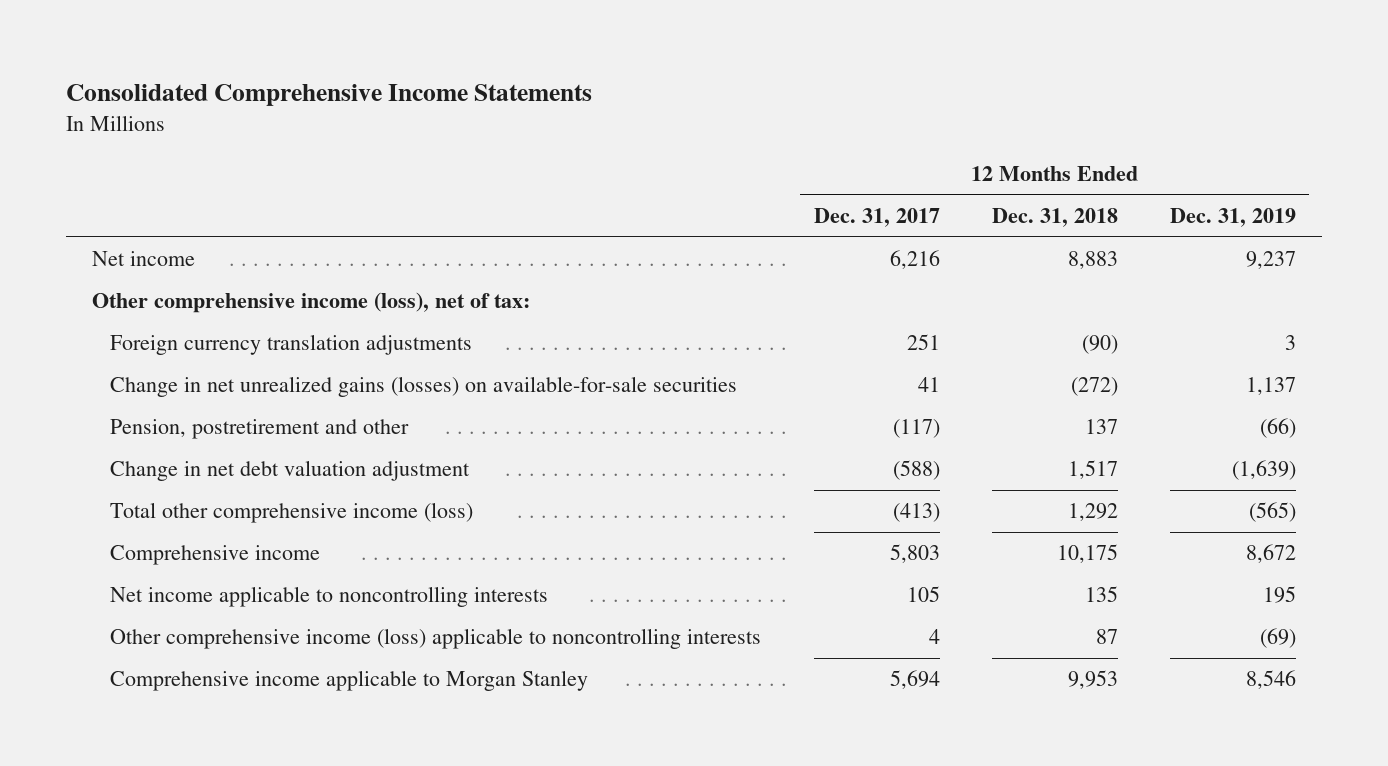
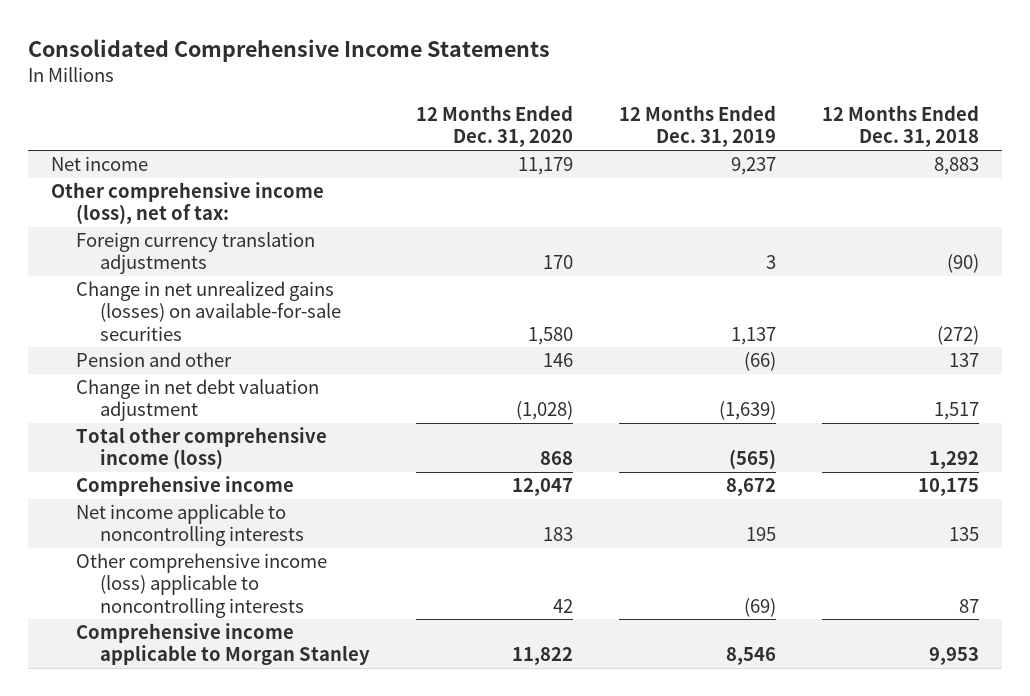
[813,208,940,228] Dec. 31, 2017 -> none
none -> [416,105,574,148] 12 Months Ended Dec. 31, 2020
[110,419,410,440] Pension, postretirement and other -> [75,352,232,368] Pension and other

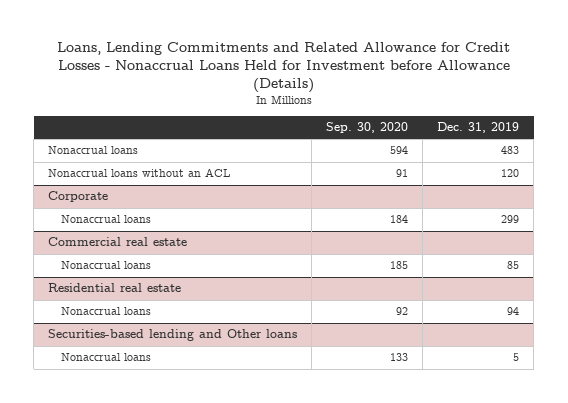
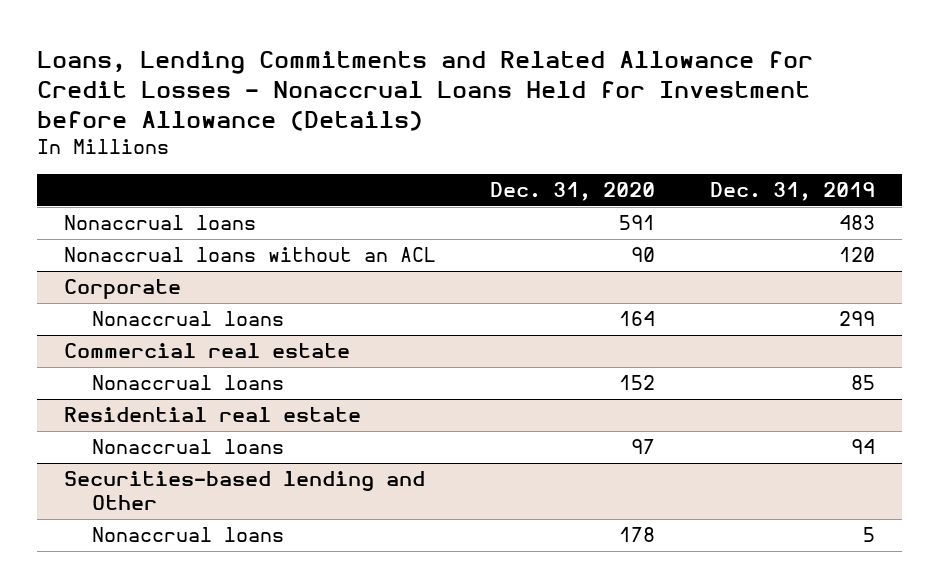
[326,121,409,133] Sep. 30, 2020 -> none
none -> [490,182,656,202] Dec. 31, 2020
[48,329,298,342] Securities-based lending and Other loans -> [64,471,426,511] Securities-based lending and Other

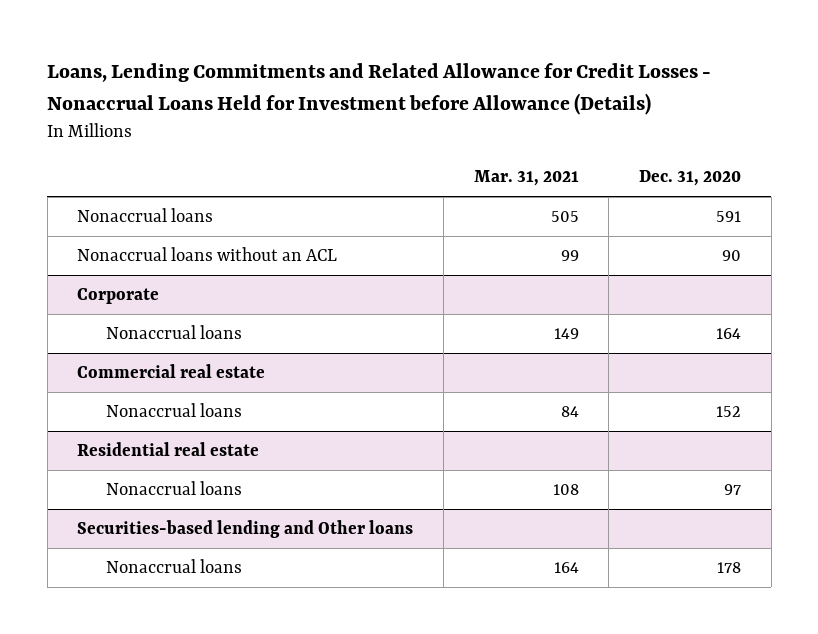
[709,182,875,202] Dec. 31, 2019 -> none
none -> [473,170,579,187] Mar. 31, 2021
[64,471,426,511] Securities-based lending and Other -> [77,520,414,539] Securities-based lending and Other loans

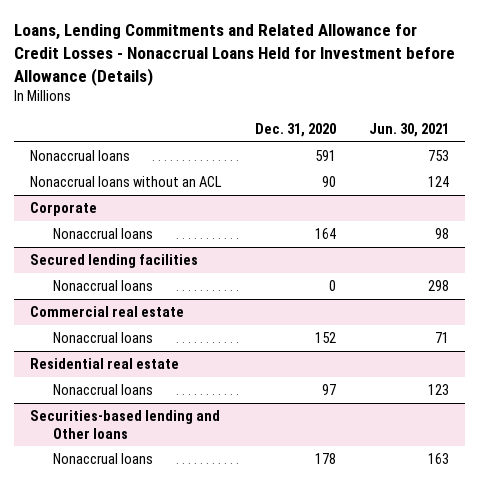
[473,170,579,187] Mar. 31, 2021 -> none
none -> [368,122,449,137] Jun. 30, 2021
none -> [30,254,199,269] Secured lending facilities
none -> [52,280,153,292] Nonaccrual loans

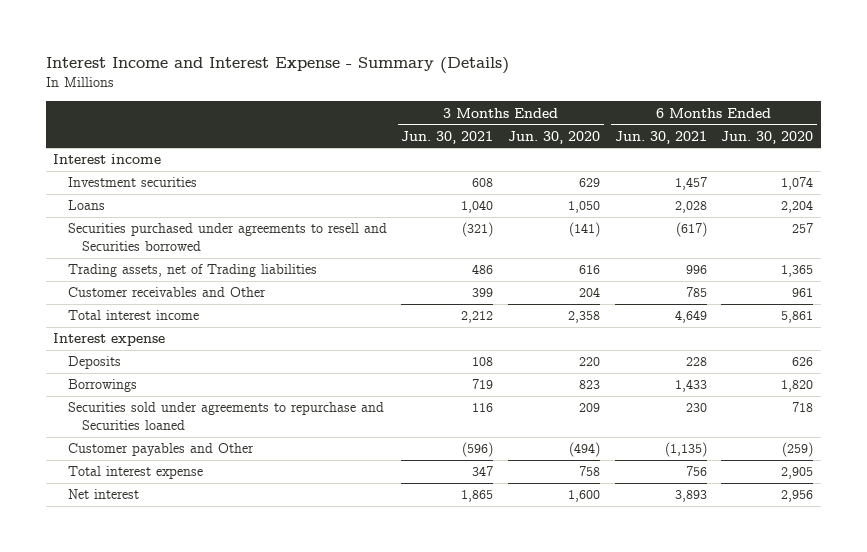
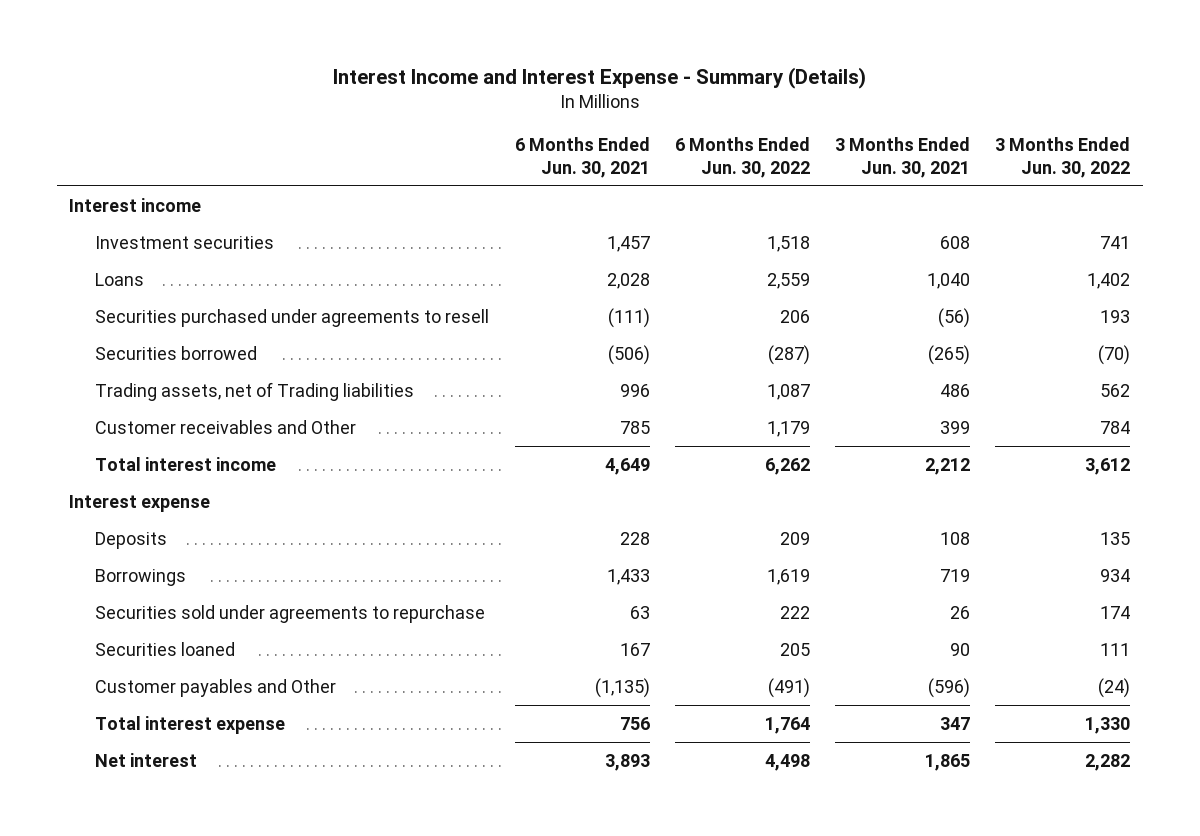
[508,130,601,144] Jun. 30, 2020 -> none
[721,130,814,144] Jun. 30, 2020 -> none
none -> [674,137,810,178] 6 Months Ended Jun. 30, 2022
none -> [995,137,1131,178] 3 Months Ended Jun. 30, 2022
[67,223,387,252] Securities purchased under agreements to resell and Securities borrowed -> [95,308,490,327] Securities purchased under agreements to resell
[462,222,494,238] (321) -> [938,307,971,328] (56)
[675,222,707,238] (617) -> [607,307,650,328] (111)
none -> [95,345,258,360] Securities borrowed
[67,402,384,431] Securities sold under agreements to repurchase and Securities loaned -> [95,604,486,623] Securities sold under agreements to repurchase
[472,403,494,413] 116 -> [950,605,971,619] 26
[685,403,707,413] 230 -> [629,605,650,619] 63
none -> [95,641,236,656] Securities loaned

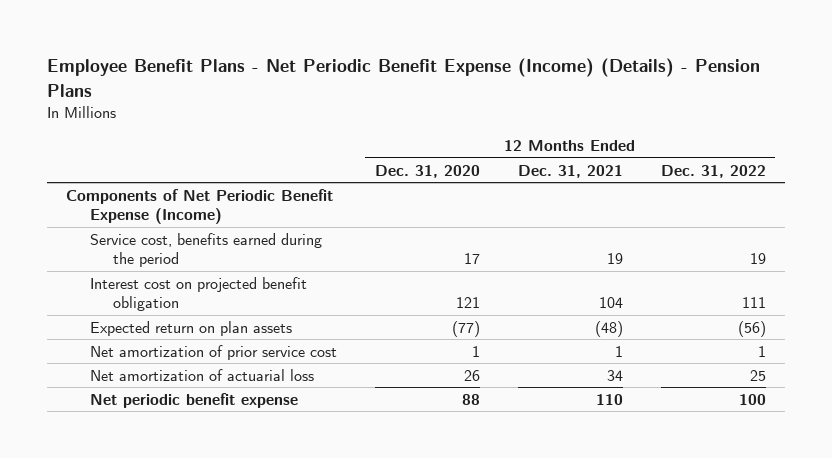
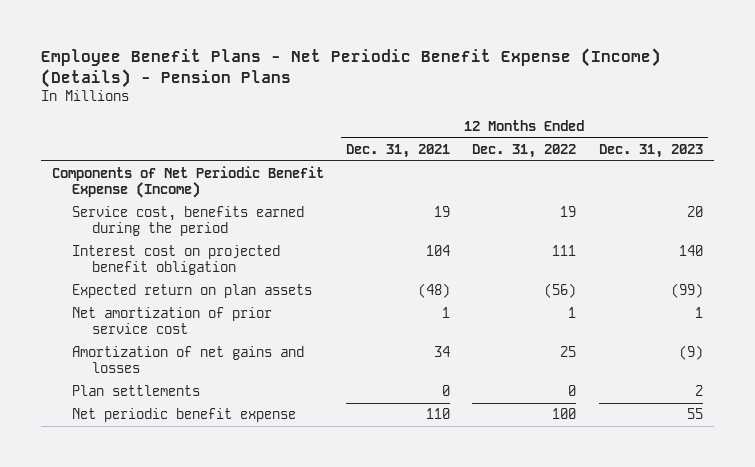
[374,164,480,178] Dec. 31, 2020 -> none
none -> [598,143,703,158] Dec. 31, 2023
[89,368,314,381] Net amortization of actuarial loss -> [71,346,304,374] Amortization of net gains and losses
none -> [71,385,200,397] Plan settlements

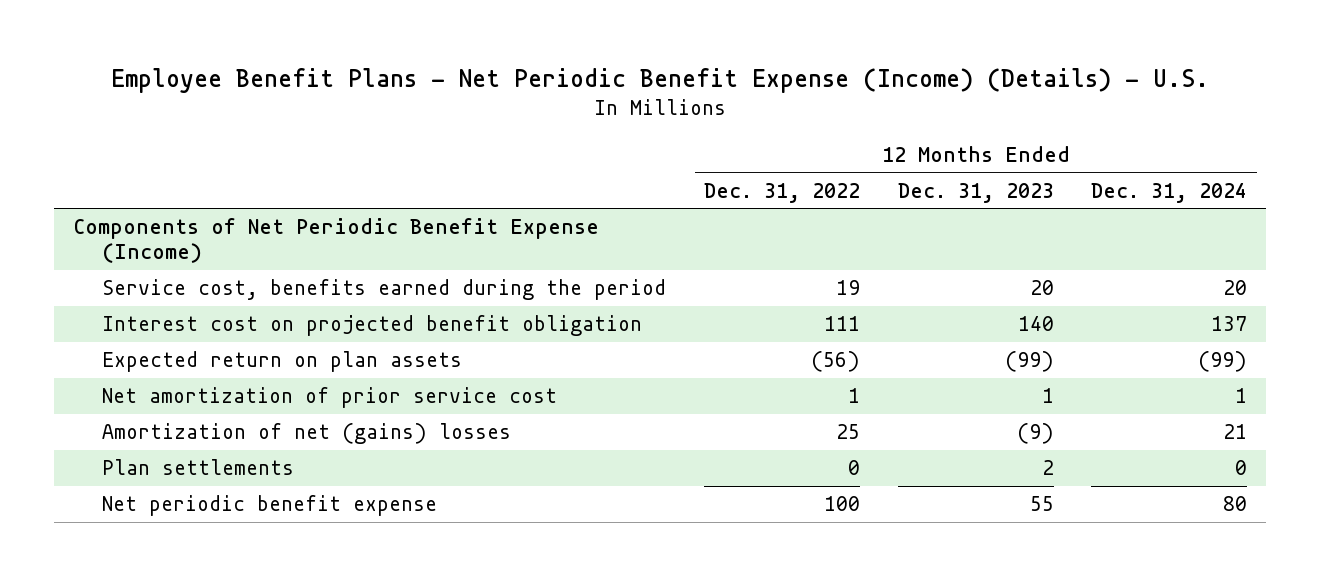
[40,47,661,88] Employee Benefit Plans - Net Periodic Benefit Expense (Income) (Details) - Pension Plans -> [111,67,1210,93] Employee Benefit Plans - Net Periodic Benefit Expense (Income) (Details) - U.S.
[346,143,451,158] Dec. 31, 2021 -> none
none -> [1091,182,1248,203] Dec. 31, 2024
[71,346,304,374] Amortization of net gains and losses -> [102,423,512,445] Amortization of net (gains) losses

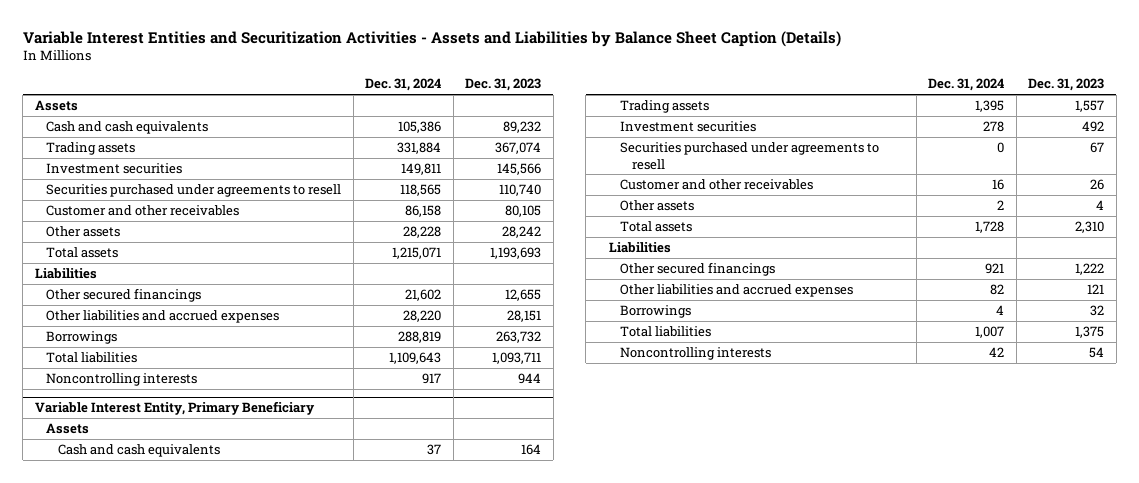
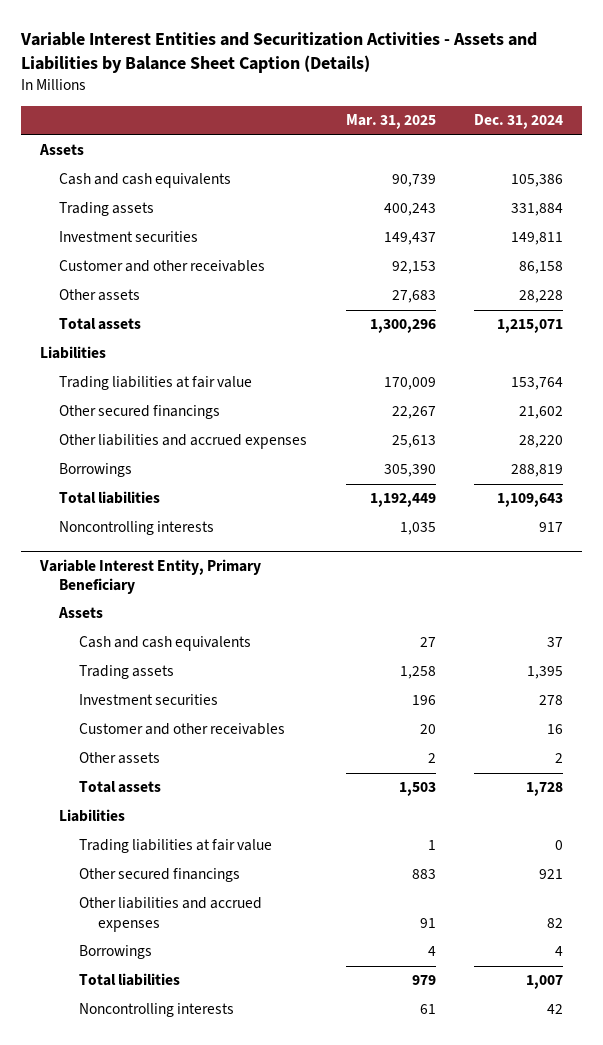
[465,78,542,92] Dec. 31, 2023 -> none
none -> [345,114,436,130] Mar. 31, 2025
[46,184,342,198] Securities purchased under agreements to resell -> none
none -> [59,376,253,391] Trading liabilities at fair value
[620,142,880,170] Securities purchased under agreements to resell -> none
none -> [78,839,272,854] Trading liabilities at fair value

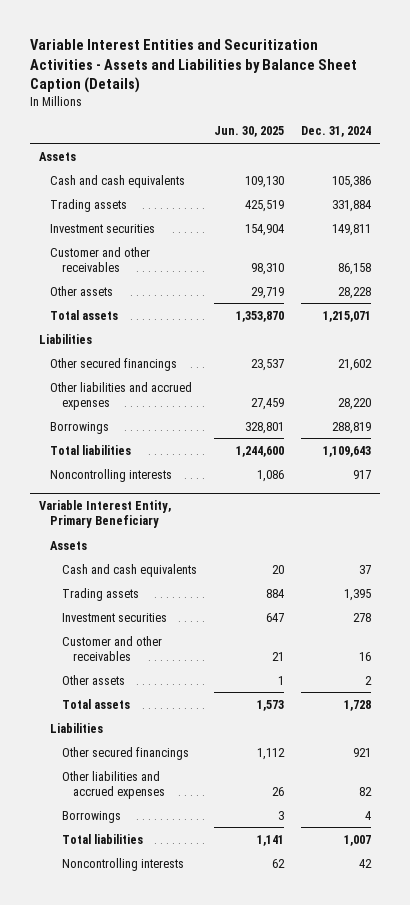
[345,114,436,130] Mar. 31, 2025 -> none
none -> [213,126,284,138] Jun. 30, 2025
[59,376,253,391] Trading liabilities at fair value -> none
[78,839,272,854] Trading liabilities at fair value -> none

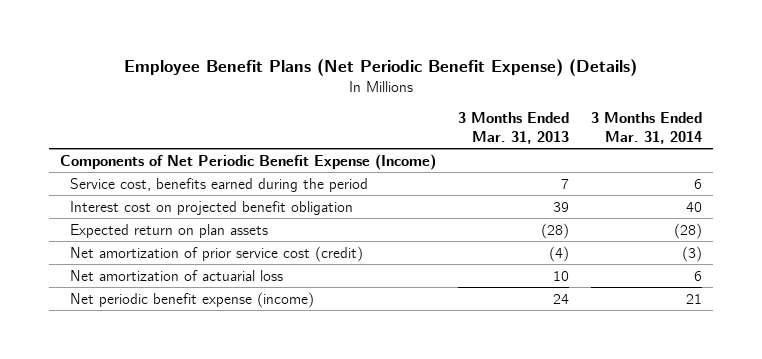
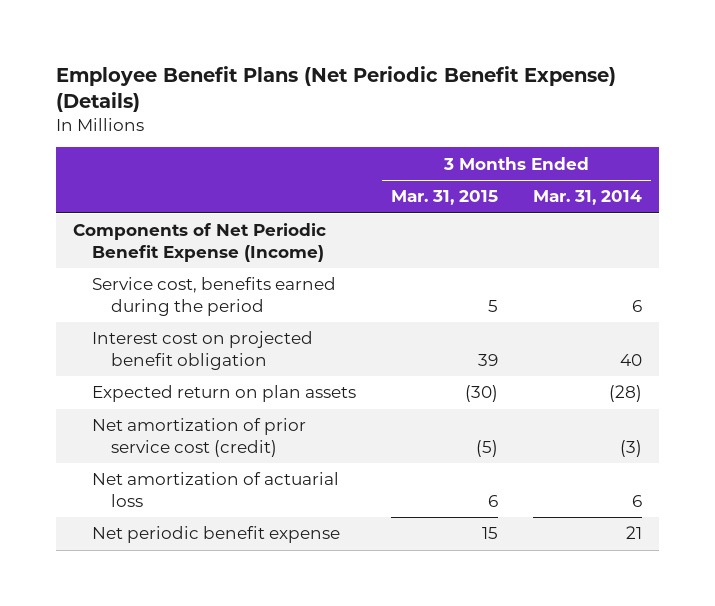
[457,112,569,144] 3 Months Ended Mar. 31, 2013 -> none
none -> [391,190,499,206] Mar. 31, 2015
[70,291,315,308] Net periodic benefit expense (income) -> [92,526,341,544] Net periodic benefit expense

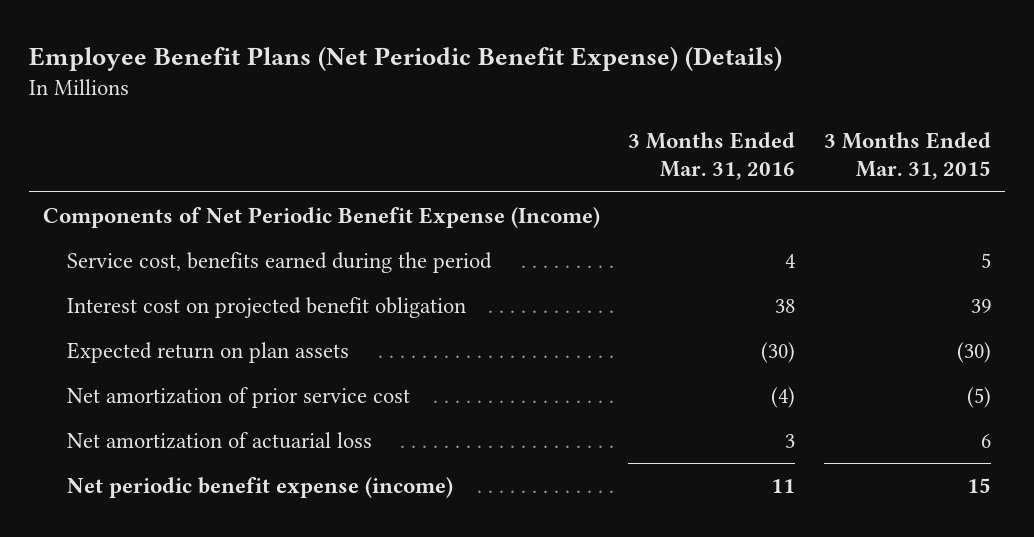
[533,190,643,206] Mar. 31, 2014 -> none
none -> [628,131,796,181] 3 Months Ended Mar. 31, 2016
[92,418,307,457] Net amortization of prior service cost (credit) -> [66,386,410,408] Net amortization of prior service cost
[92,526,341,544] Net periodic benefit expense -> [66,476,453,498] Net periodic benefit expense (income)

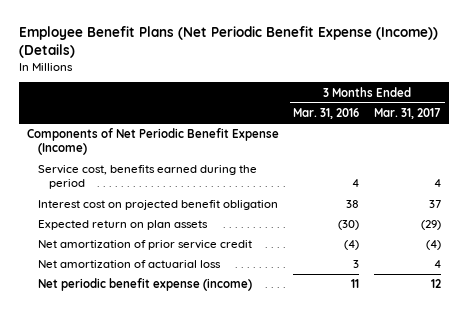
[29,45,783,71] Employee Benefit Plans (Net Periodic Benefit Expense) (Details) -> [19,26,439,59] Employee Benefit Plans (Net Periodic Benefit Expense (Income)) (Details)
[823,131,991,181] 3 Months Ended Mar. 31, 2015 -> none
none -> [374,108,442,120] Mar. 31, 2017
[66,386,410,408] Net amortization of prior service cost -> [37,240,252,251] Net amortization of prior service credit

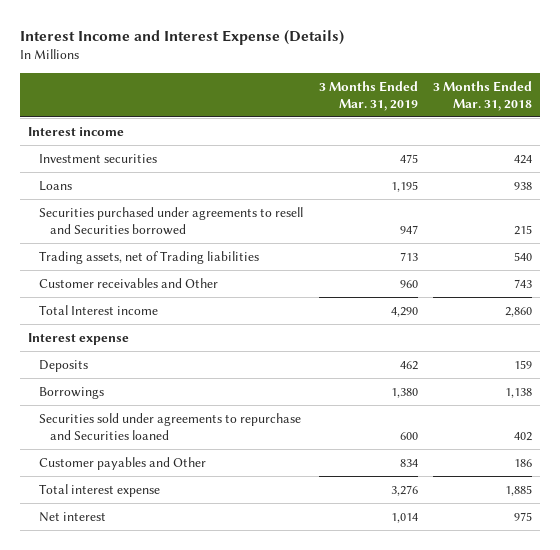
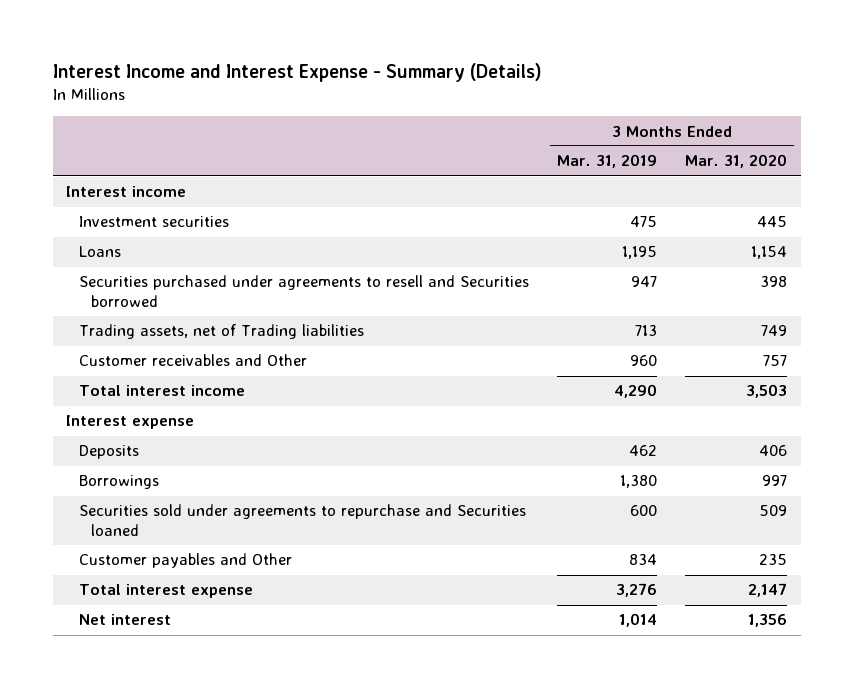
[20,30,345,46] Interest Income and Interest Expense (Details) -> [52,62,542,82] Interest Income and Interest Expense - Summary (Details)
[433,80,533,111] 3 Months Ended Mar. 31, 2018 -> none
none -> [684,154,787,169] Mar. 31, 2020
[39,304,159,315] Total Interest income -> [78,385,245,397] Total interest income

